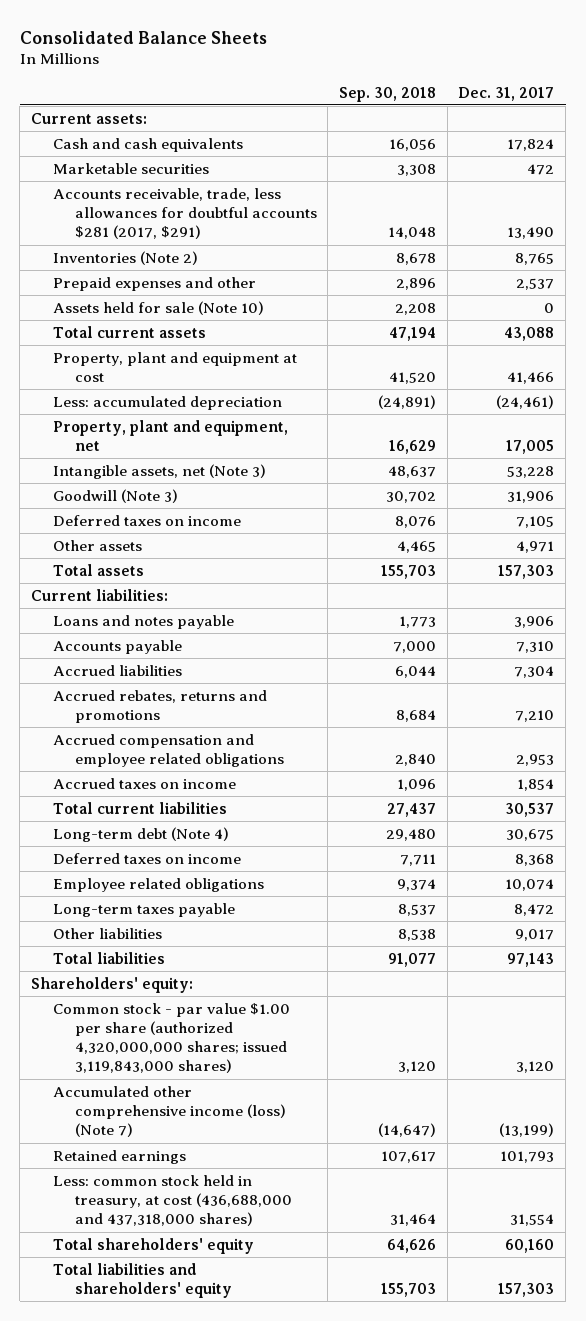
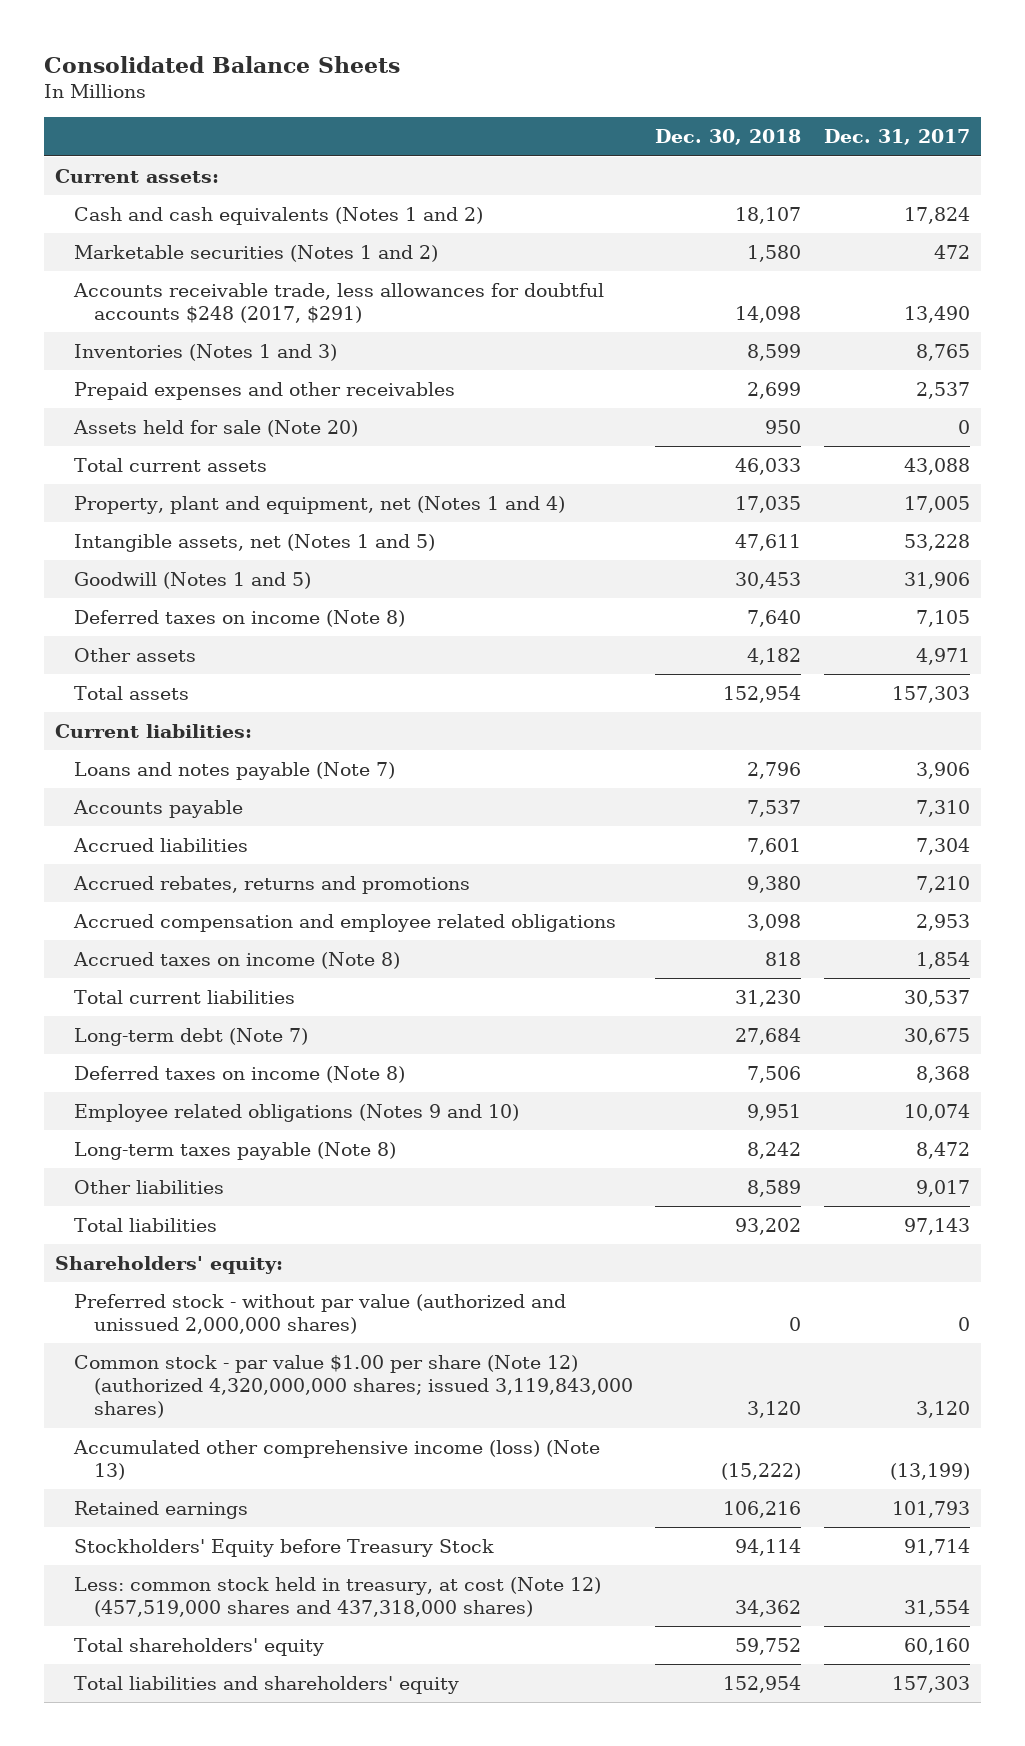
[339,86,437,102] Sep. 30, 2018 -> none
none -> [655,129,802,146] Dec. 30, 2018
[52,137,243,152] Cash and cash equivalents -> [74,207,484,226] Cash and cash equivalents (Notes 1 and 2)
[52,162,209,174] Marketable securities -> [74,245,439,263] Marketable securities (Notes 1 and 2)
[52,187,317,240] Accounts receivable, trade, less allowances for doubtful accounts $281 (2017, $291) -> [73,283,605,324] Accounts receivable trade, less allowances for doubtful accounts $248 (2017, $291)
[52,250,198,265] Inventories (Note 2) -> [74,344,338,362] Inventories (Notes 1 and 3)
[52,276,256,291] Prepaid expenses and other -> [74,382,456,401] Prepaid expenses and other receivables
[52,300,264,315] Assets held for sale (Note 10) -> [73,420,359,438] Assets held for sale (Note 20)
[52,351,297,383] Property, plant and equipment at cost -> none
[52,395,282,410] Less: accumulated depreciation -> none
[52,419,288,452] Property, plant and equipment, net -> [74,496,566,515] Property, plant and equipment, net (Notes 1 and 4)
[52,463,266,479] Intangible assets, net (Note 3) -> [74,534,436,553] Intangible assets, net (Notes 1 and 5)
[52,488,178,503] Goodwill (Note 3) -> [74,572,312,590] Goodwill (Notes 1 and 5)
[52,514,241,526] Deferred taxes on income -> [74,610,406,628] Deferred taxes on income (Note 8)
[52,614,234,629] Loans and notes payable -> [74,762,396,781] Loans and notes payable (Note 7)
[52,777,236,789] Accrued taxes on income -> [73,952,401,970] Accrued taxes on income (Note 8)
[52,826,229,842] Long-term debt (Note 4) -> [74,1028,309,1047] Long-term debt (Note 7)
[52,852,241,864] Deferred taxes on income -> [74,1066,406,1084] Deferred taxes on income (Note 8)
[52,877,264,892] Employee related obligations -> [74,1104,520,1123] Employee related obligations (Notes 9 and 10)
[52,902,235,917] Long-term taxes payable -> [74,1142,397,1161] Long-term taxes payable (Note 8)
none -> [74,1294,567,1335] Preferred stock - without par value (authorized and unissued 2,000,000 shares)
[52,1002,290,1074] Common stock - par value $1.00 per share (authorized 4,320,000,000 shares; issued 3,119,843,000 shares) -> [74,1355,633,1419] Common stock - par value $1.00 per share (Note 12) (authorized 4,320,000,000 shares; issued 3,119,843,000 shares)
[52,1085,286,1138] Accumulated other comprehensive income (loss) (Note 7) -> [73,1440,601,1481] Accumulated other comprehensive income (loss) (Note 13)
none -> [74,1539,495,1558] Stockholders' Equity before Treasury Stock
[52,1174,292,1227] Less: common stock held in treasury, at cost (436,688,000 and 437,318,000 shares) -> [74,1577,602,1618] Less: common stock held in treasury, at cost (Note 12) (457,519,000 shares and 437,318,000 shares)

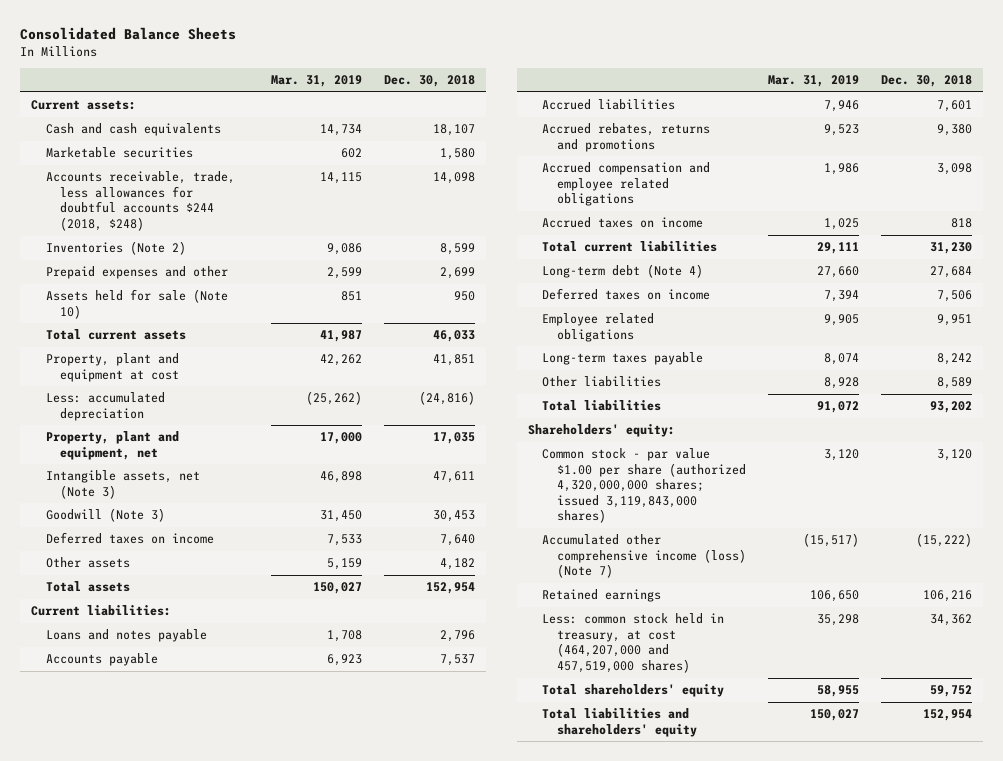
[824,129,971,146] Dec. 31, 2017 -> none
none -> [271,75,363,88] Mar. 31, 2019
[74,207,484,226] Cash and cash equivalents (Notes 1 and 2) -> [45,123,221,137] Cash and cash equivalents
[74,245,439,263] Marketable securities (Notes 1 and 2) -> [45,147,193,159] Marketable securities
[73,283,605,324] Accounts receivable trade, less allowances for doubtful accounts $248 (2017, $291) -> [45,171,235,231] Accounts receivable, trade, less allowances for doubtful accounts $244 (2018, $248)
[74,344,338,362] Inventories (Notes 1 and 3) -> [45,241,186,256] Inventories (Note 2)
[74,382,456,401] Prepaid expenses and other receivables -> [45,266,228,280] Prepaid expenses and other
[73,420,359,438] Assets held for sale (Note 20) -> [45,289,228,319] Assets held for sale (Note 10)
none -> [45,353,180,382] Property, plant and equipment at cost
none -> [45,392,165,421] Less: accumulated depreciation
[74,496,566,515] Property, plant and equipment, net (Notes 1 and 4) -> [45,431,179,460] Property, plant and equipment, net
[74,534,436,553] Intangible assets, net (Notes 1 and 5) -> [45,470,200,499] Intangible assets, net (Note 3)
[74,572,312,590] Goodwill (Notes 1 and 5) -> [45,508,165,523] Goodwill (Note 3)
[74,610,406,628] Deferred taxes on income (Note 8) -> [45,532,214,545] Deferred taxes on income
[74,762,396,781] Loans and notes payable (Note 7) -> [45,629,207,643] Loans and notes payable
[73,952,401,970] Accrued taxes on income (Note 8) -> [542,217,704,229] Accrued taxes on income
[74,1028,309,1047] Long-term debt (Note 7) -> [542,264,704,279] Long-term debt (Note 4)
[74,1066,406,1084] Deferred taxes on income (Note 8) -> [542,288,711,301] Deferred taxes on income
[74,1104,520,1123] Employee related obligations (Notes 9 and 10) -> [542,313,655,342] Employee related obligations
[74,1142,397,1161] Long-term taxes payable (Note 8) -> [542,352,704,366] Long-term taxes payable
[74,1294,567,1335] Preferred stock - without par value (authorized and unissued 2,000,000 shares) -> none
[74,1355,633,1419] Common stock - par value $1.00 per share (Note 12) (authorized 4,320,000,000 shares; issued 3,119,843,000 shares) -> [542,448,747,524] Common stock - par value $1.00 per share (authorized 4,320,000,000 shares; issued 3,119,843,000 shares)
[73,1440,601,1481] Accumulated other comprehensive income (loss) (Note 13) -> [542,534,747,579] Accumulated other comprehensive income (loss) (Note 7)
[74,1539,495,1558] Stockholders' Equity before Treasury Stock -> none
[74,1577,602,1618] Less: common stock held in treasury, at cost (Note 12) (457,519,000 shares and 437,318,000 shares) -> [542,613,725,673] Less: common stock held in treasury, at cost (464,207,000 and 457,519,000 shares)

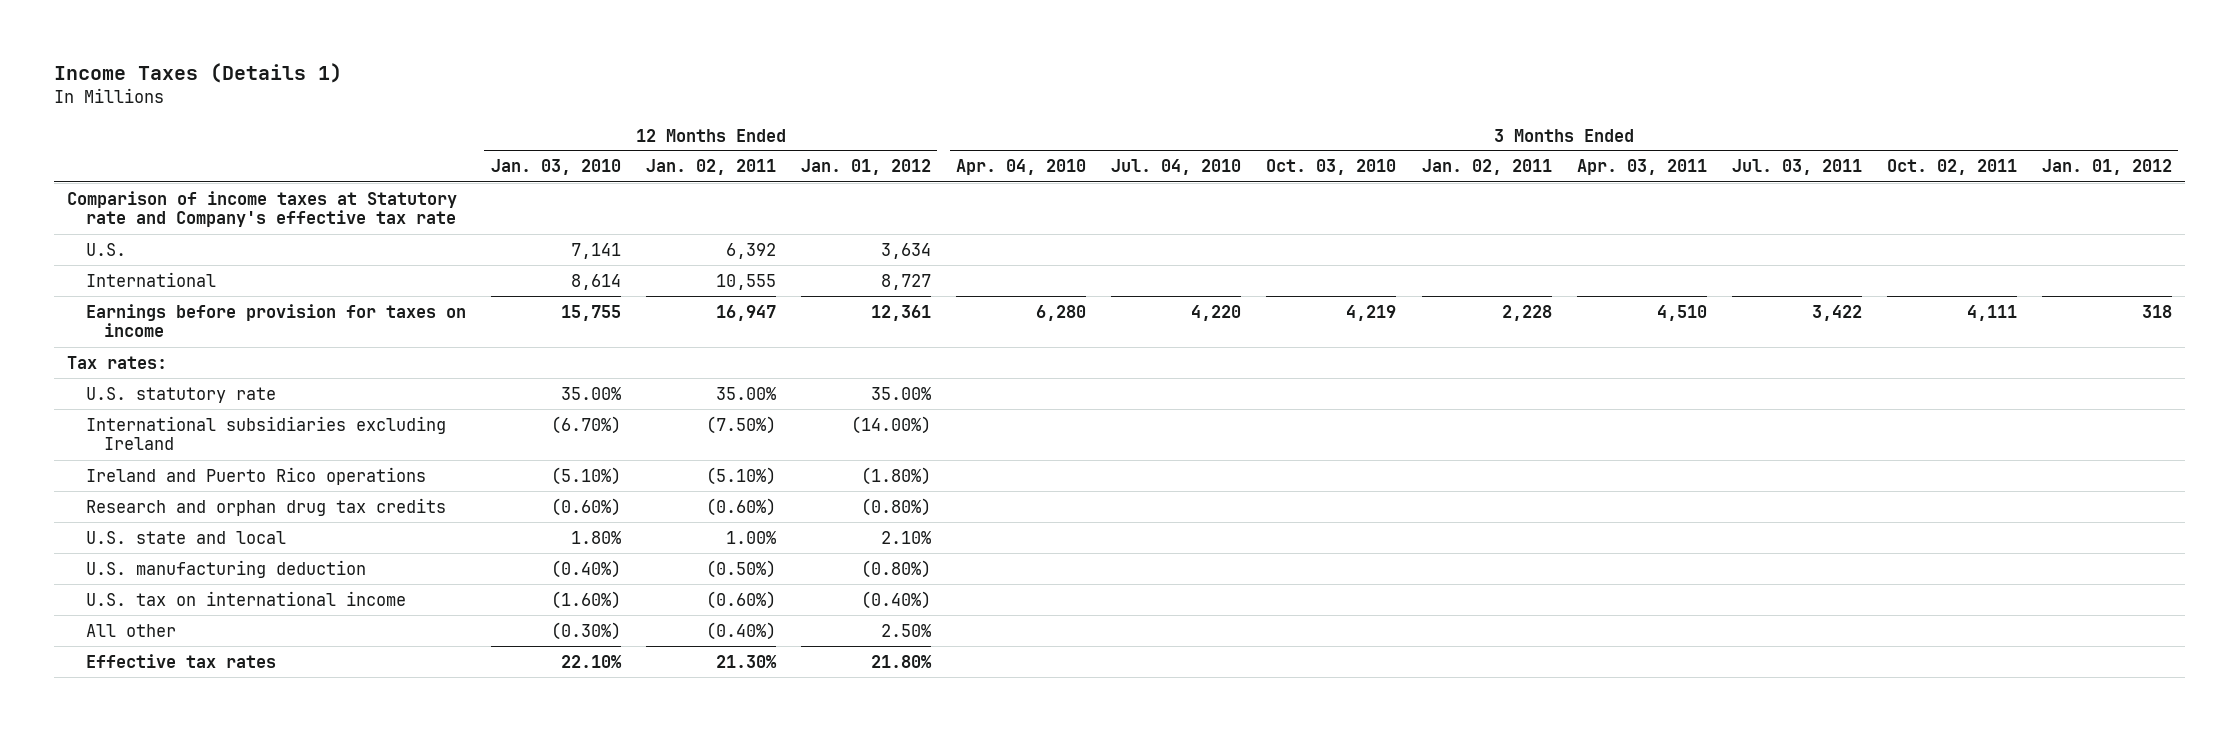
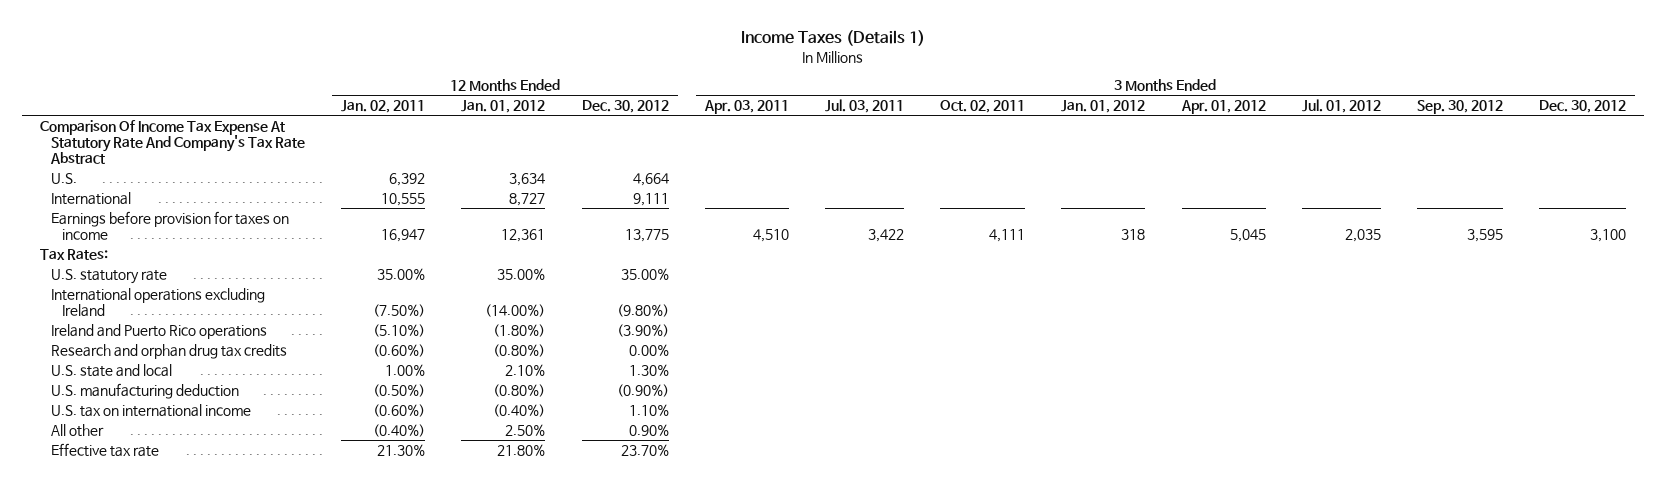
[490,159,621,176] Jan. 03, 2010 -> none
[956,159,1087,176] Apr. 04, 2010 -> none
[1111,159,1242,176] Jul. 04, 2010 -> none
[1266,159,1397,176] Oct. 03, 2010 -> none
[1421,159,1552,176] Jan. 02, 2011 -> none
none -> [581,100,669,114] Dec. 30, 2012
none -> [1180,100,1266,115] Apr. 01, 2012
none -> [1301,99,1381,114] Jul. 01, 2012
none -> [1416,100,1503,115] Sep. 30, 2012
none -> [1539,100,1627,114] Dec. 30, 2012
[66,190,457,228] Comparison of income taxes at Statutory rate and Company's effective tax rate -> [40,119,306,165] Comparison Of Income Tax Expense At Statutory Rate And Company's Tax Rate Abstract
[66,355,167,369] Tax rates: -> [40,248,109,260] Tax Rates:
[85,415,446,451] International subsidiaries excluding Ireland -> [51,287,266,318] International operations excluding Ireland
[85,653,276,668] Effective tax rates -> [51,442,160,457] Effective tax rate

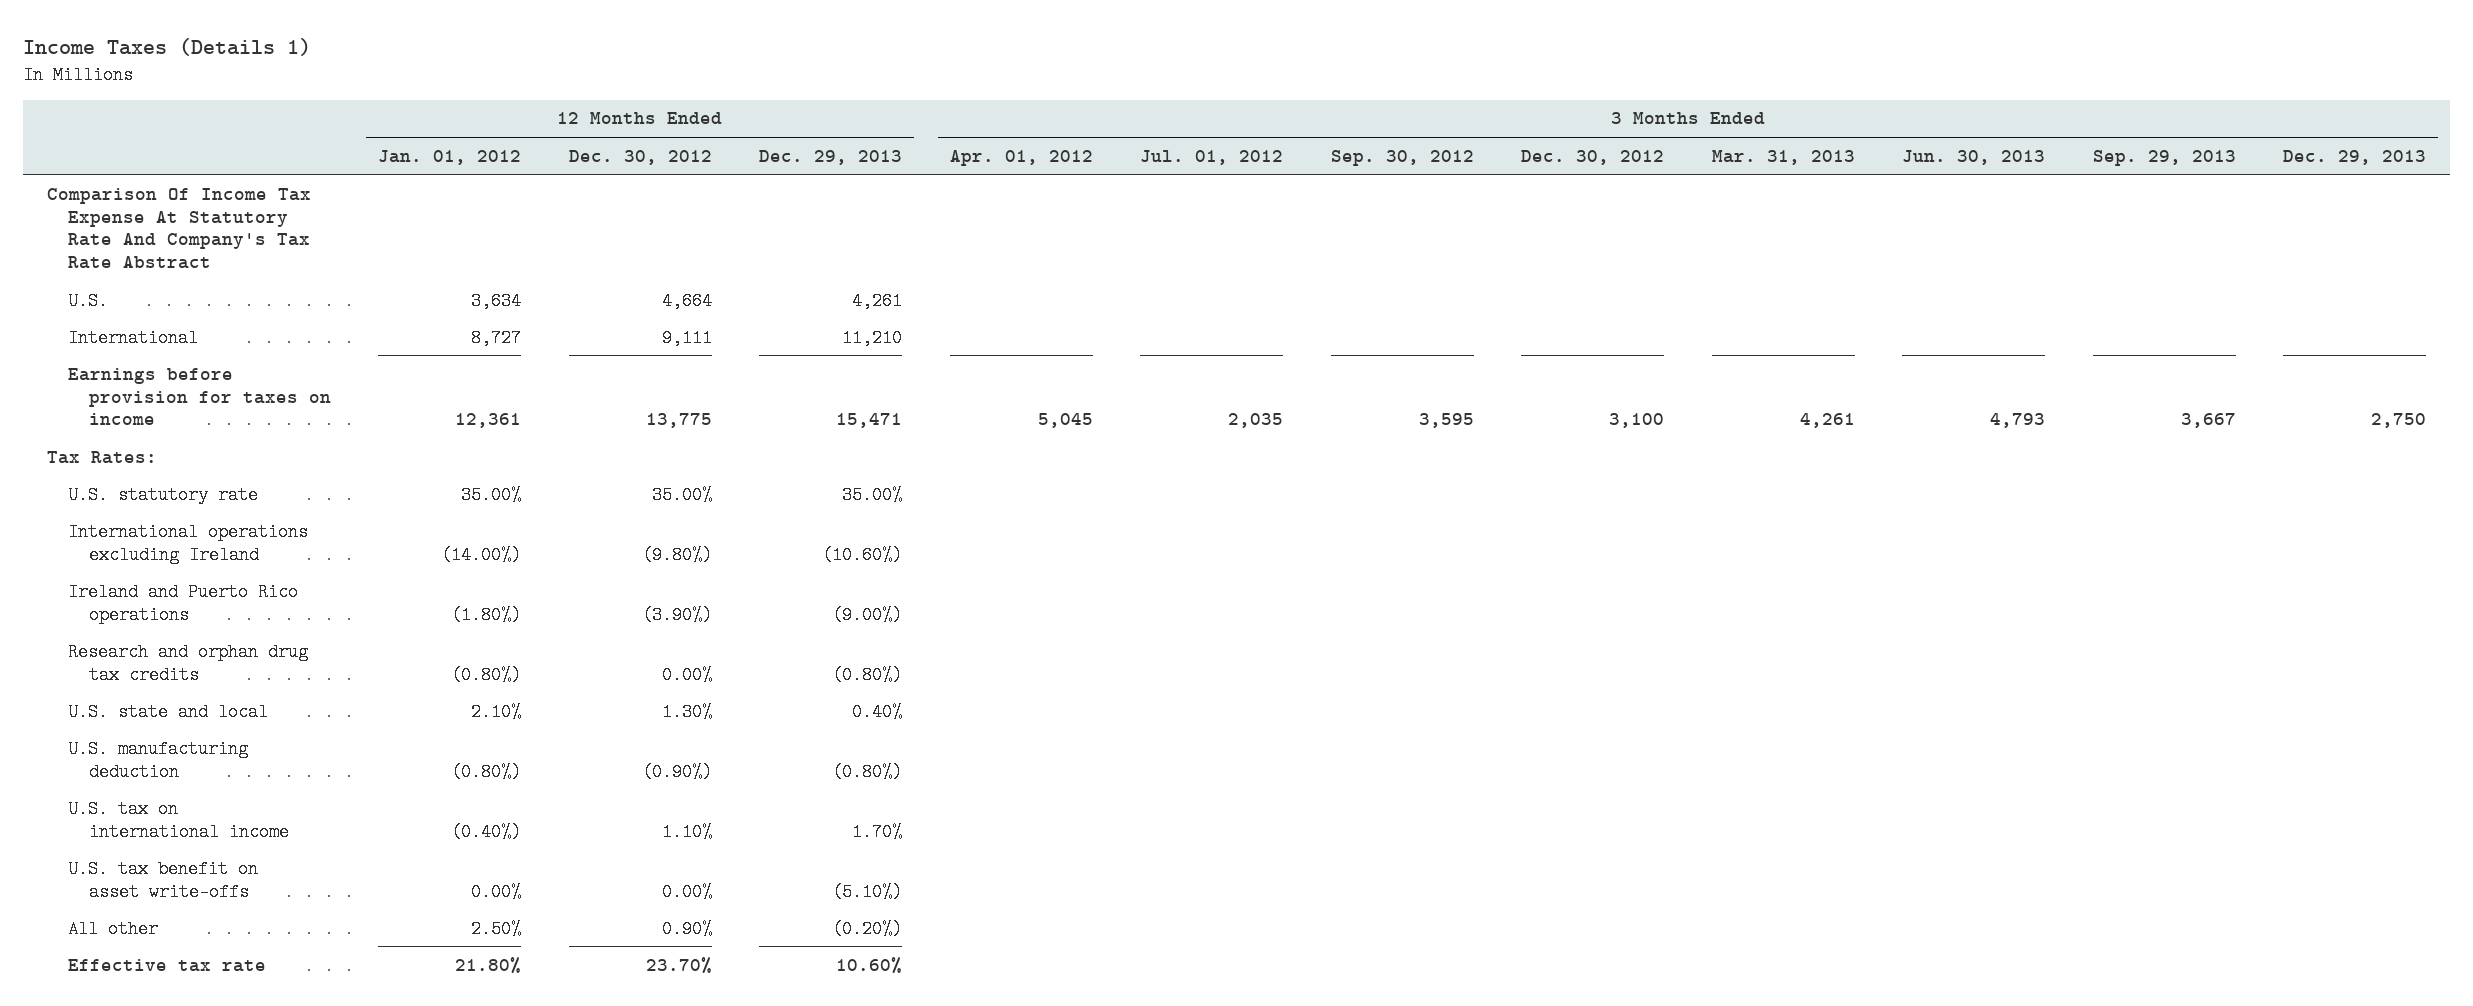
[341,100,426,114] Jan. 02, 2011 -> none
[703,100,789,115] Apr. 03, 2011 -> none
[824,99,904,114] Jul. 03, 2011 -> none
[940,100,1026,114] Oct. 02, 2011 -> none
[1061,100,1146,114] Jan. 01, 2012 -> none
none -> [759,149,903,165] Dec. 29, 2013
none -> [1711,149,1855,165] Mar. 31, 2013
none -> [1902,149,2046,165] Jun. 30, 2013
none -> [2092,149,2236,166] Sep. 29, 2013
none -> [2283,149,2427,165] Dec. 29, 2013
none -> [67,859,258,901] U.S. tax benefit on asset write-offs

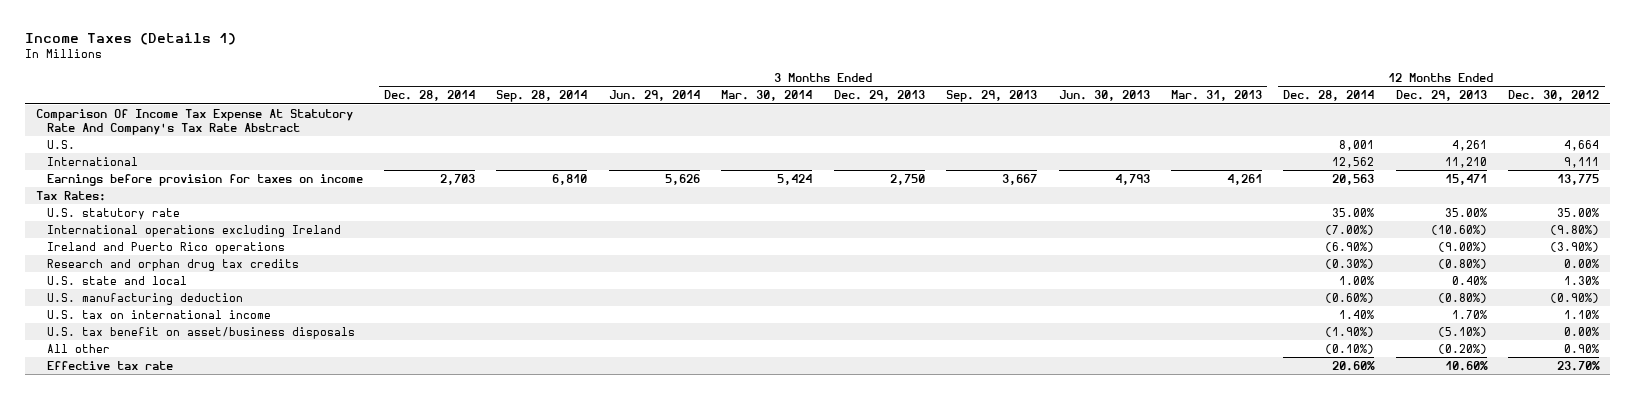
[378,149,522,165] Jan. 01, 2012 -> none
[949,149,1093,166] Apr. 01, 2012 -> none
[1140,149,1284,165] Jul. 01, 2012 -> none
[1330,149,1474,166] Sep. 30, 2012 -> none
[1521,149,1665,165] Dec. 30, 2012 -> none
none -> [383,90,475,102] Dec. 28, 2014
none -> [496,90,588,103] Sep. 28, 2014
none -> [608,90,700,102] Jun. 29, 2014
none -> [721,90,813,102] Mar. 30, 2014
none -> [1283,90,1375,102] Dec. 28, 2014
[67,859,258,901] U.S. tax benefit on asset write-offs -> [46,326,355,339] U.S. tax benefit on asset/business disposals

